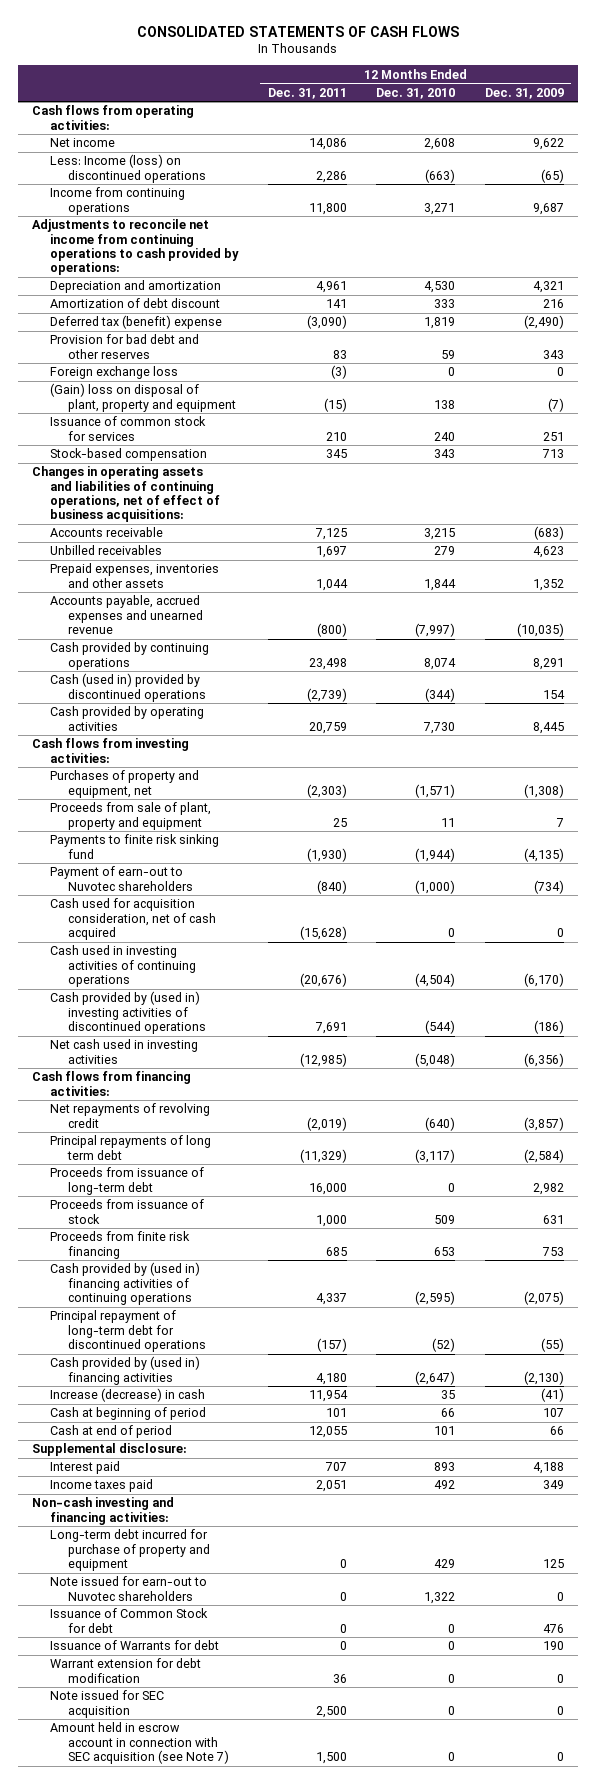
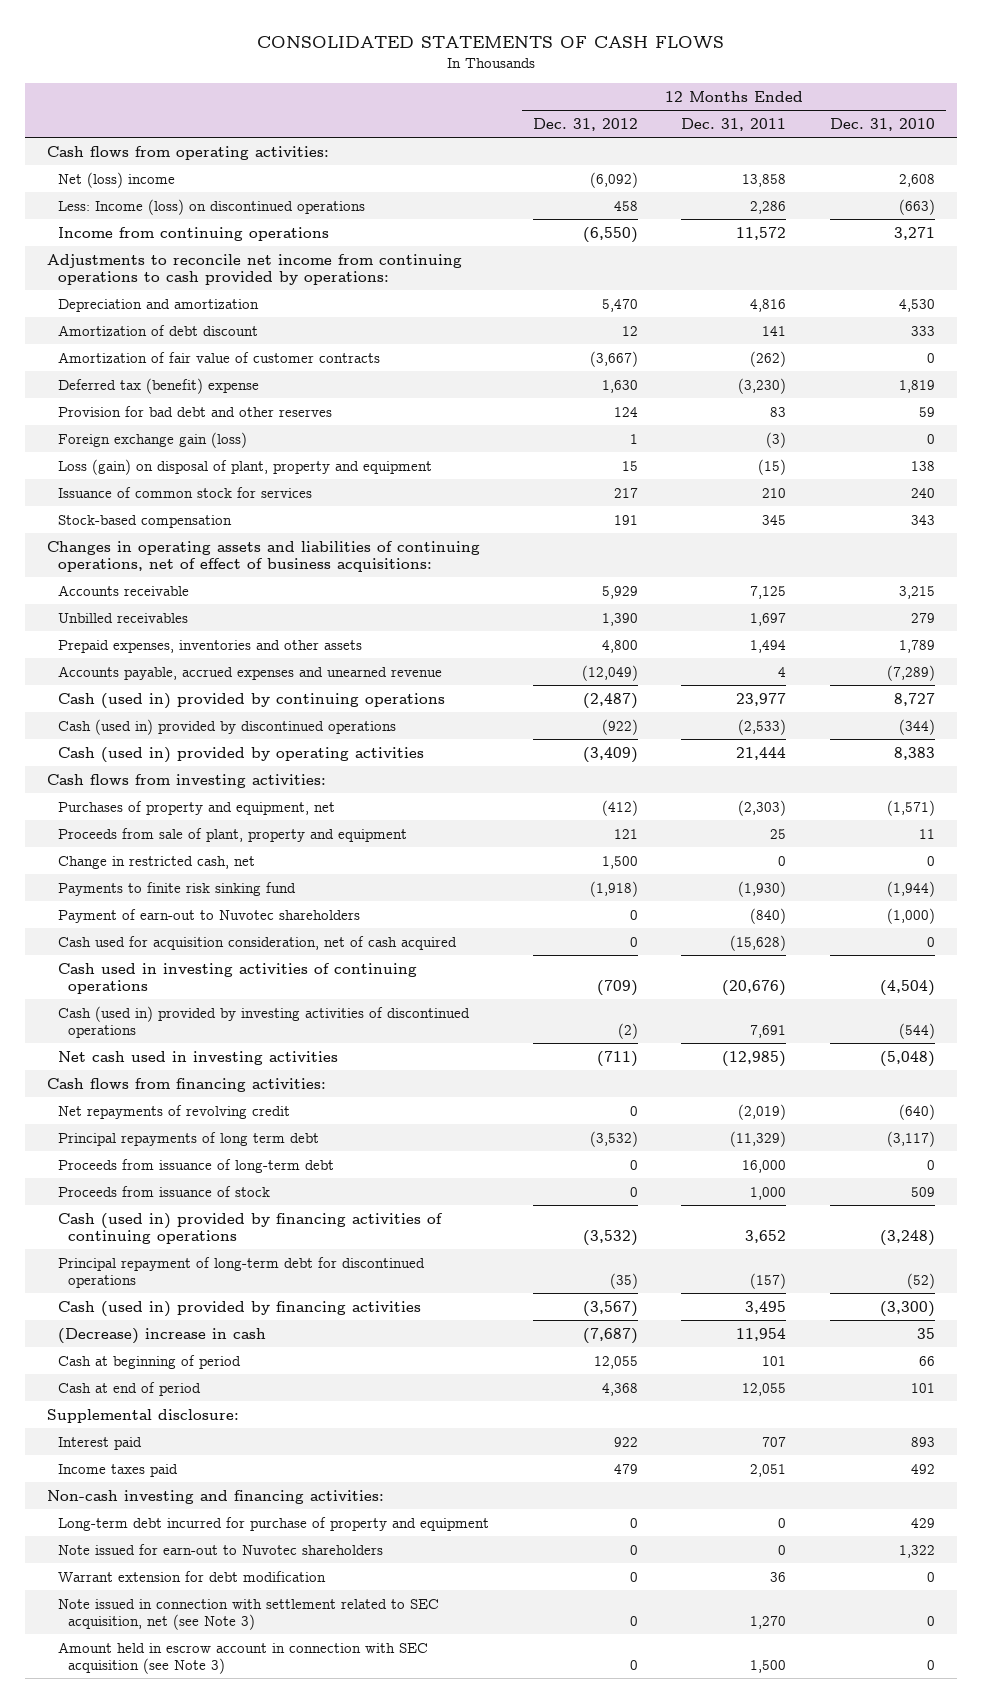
[484,87,564,99] Dec. 31, 2009 -> none
none -> [532,117,638,131] Dec. 31, 2012
[50,138,116,148] Net income -> [57,171,175,188] Net (loss) income
[308,138,347,151] 14,086 -> [742,173,787,187] 13,858
[308,202,347,215] 11,800 -> [736,226,787,240] 11,572
[315,281,347,294] 4,961 -> [750,298,787,312] 4,816
none -> [57,351,380,363] Amortization of fair value of customer contracts
[306,315,347,330] (3,090) -> [738,377,787,394] (3,230)
[50,366,179,380] Foreign exchange loss -> [57,431,247,448] Foreign exchange gain (loss)
[50,383,237,412] (Gain) loss on disposal of plant, property and equipment -> [57,458,432,475] Loss (gain) on disposal of plant, property and equipment
[315,578,348,591] 1,044 -> [750,639,787,653] 1,494
[424,578,457,591] 1,844 -> [899,639,936,653] 1,789
[316,622,347,637] (800) -> [778,666,787,677] 4
[415,622,456,637] (7,997) -> [887,664,936,681] (7,289)
[50,642,210,670] Cash provided by continuing operations -> [57,692,445,709] Cash (used in) provided by continuing operations
[308,657,347,670] 23,498 -> [736,692,787,706] 23,977
[424,657,457,670] 8,074 -> [894,692,936,706] 8,727
[306,687,347,702] (2,739) -> [738,718,787,735] (2,533)
[50,706,205,731] Cash provided by operating activities -> [57,746,424,763] Cash (used in) provided by operating activities
[308,721,347,734] 20,759 -> [736,746,787,760] 21,444
[423,721,456,734] 7,730 -> [894,746,936,760] 8,383
none -> [57,855,255,869] Change in restricted cash, net
[50,991,207,1034] Cash provided by (used in) investing activities of discontinued operations -> [57,1005,470,1038] Cash (used in) provided by investing activities of discontinued operations
[50,1231,191,1259] Proceeds from finite risk financing -> none
[50,1262,201,1305] Cash provided by (used in) financing activities of continuing operations -> [57,1212,443,1244] Cash (used in) provided by financing activities of continuing operations
[315,1292,347,1305] 4,337 -> [745,1229,787,1243] 3,652
[415,1290,456,1305] (2,595) -> [880,1229,936,1246] (3,248)
[50,1356,201,1385] Cash provided by (used in) financing activities -> [57,1300,421,1317] Cash (used in) provided by financing activities
[315,1372,347,1385] 4,180 -> [745,1300,787,1314] 3,495
[415,1370,456,1385] (2,647) -> [880,1300,936,1317] (3,300)
[50,1388,206,1403] Increase (decrease) in cash -> [57,1327,266,1344] (Decrease) increase in cash
[50,1608,209,1633] Issuance of Common Stock for debt -> none
[50,1640,220,1651] Issuance of Warrants for debt -> none
[50,1690,165,1718] Note issued for SEC acquisition -> none
none -> [57,1598,439,1630] Note issued in connection with settlement related to SEC acquisition, net (see Note 3)
[50,1722,230,1764] Amount held in escrow account in connection with SEC acquisition (see Note 7) -> [57,1641,428,1674] Amount held in escrow account in connection with SEC acquisition (see Note 3)

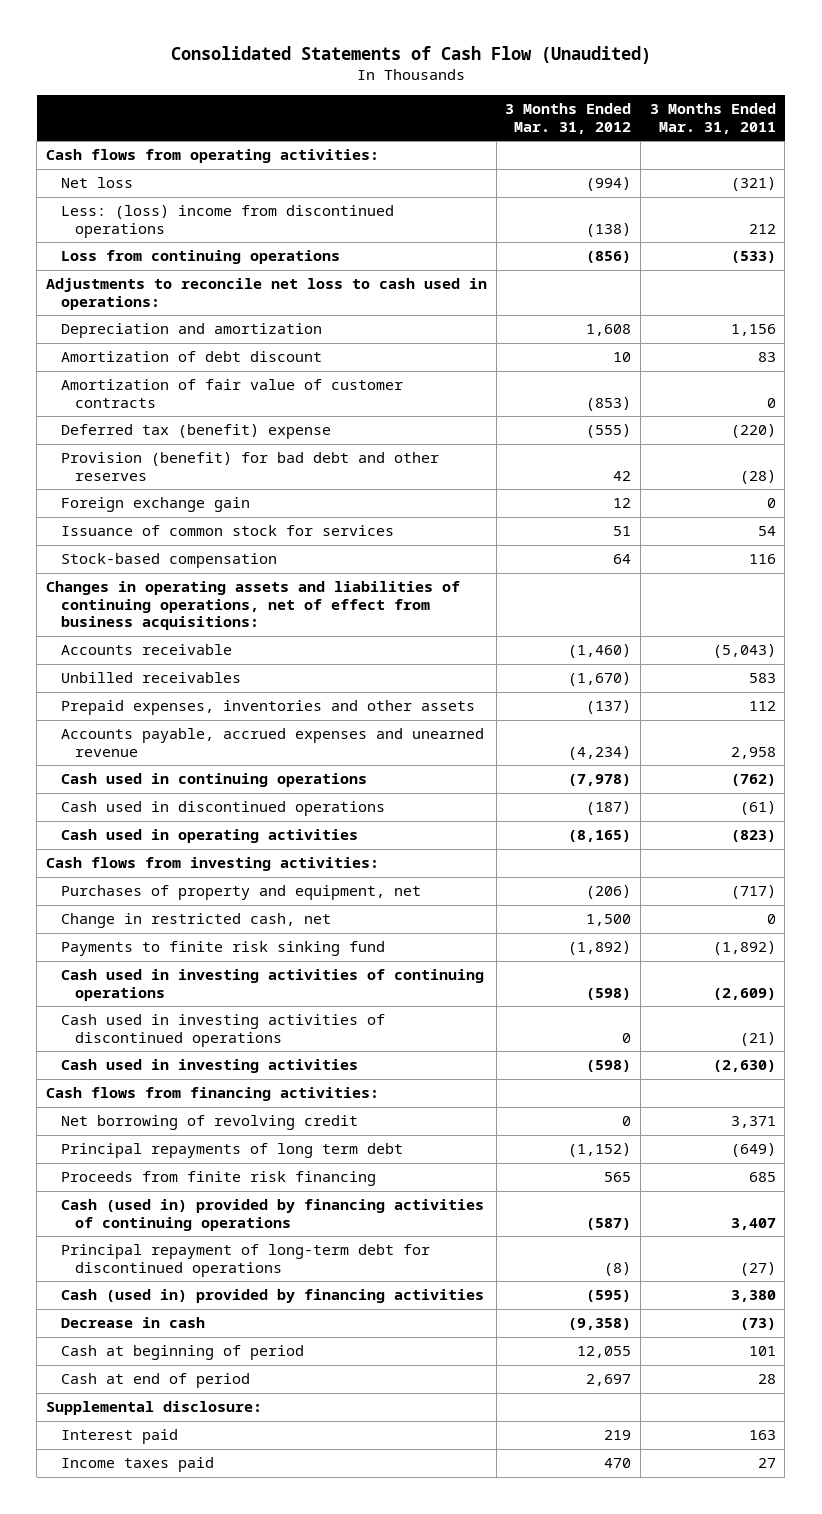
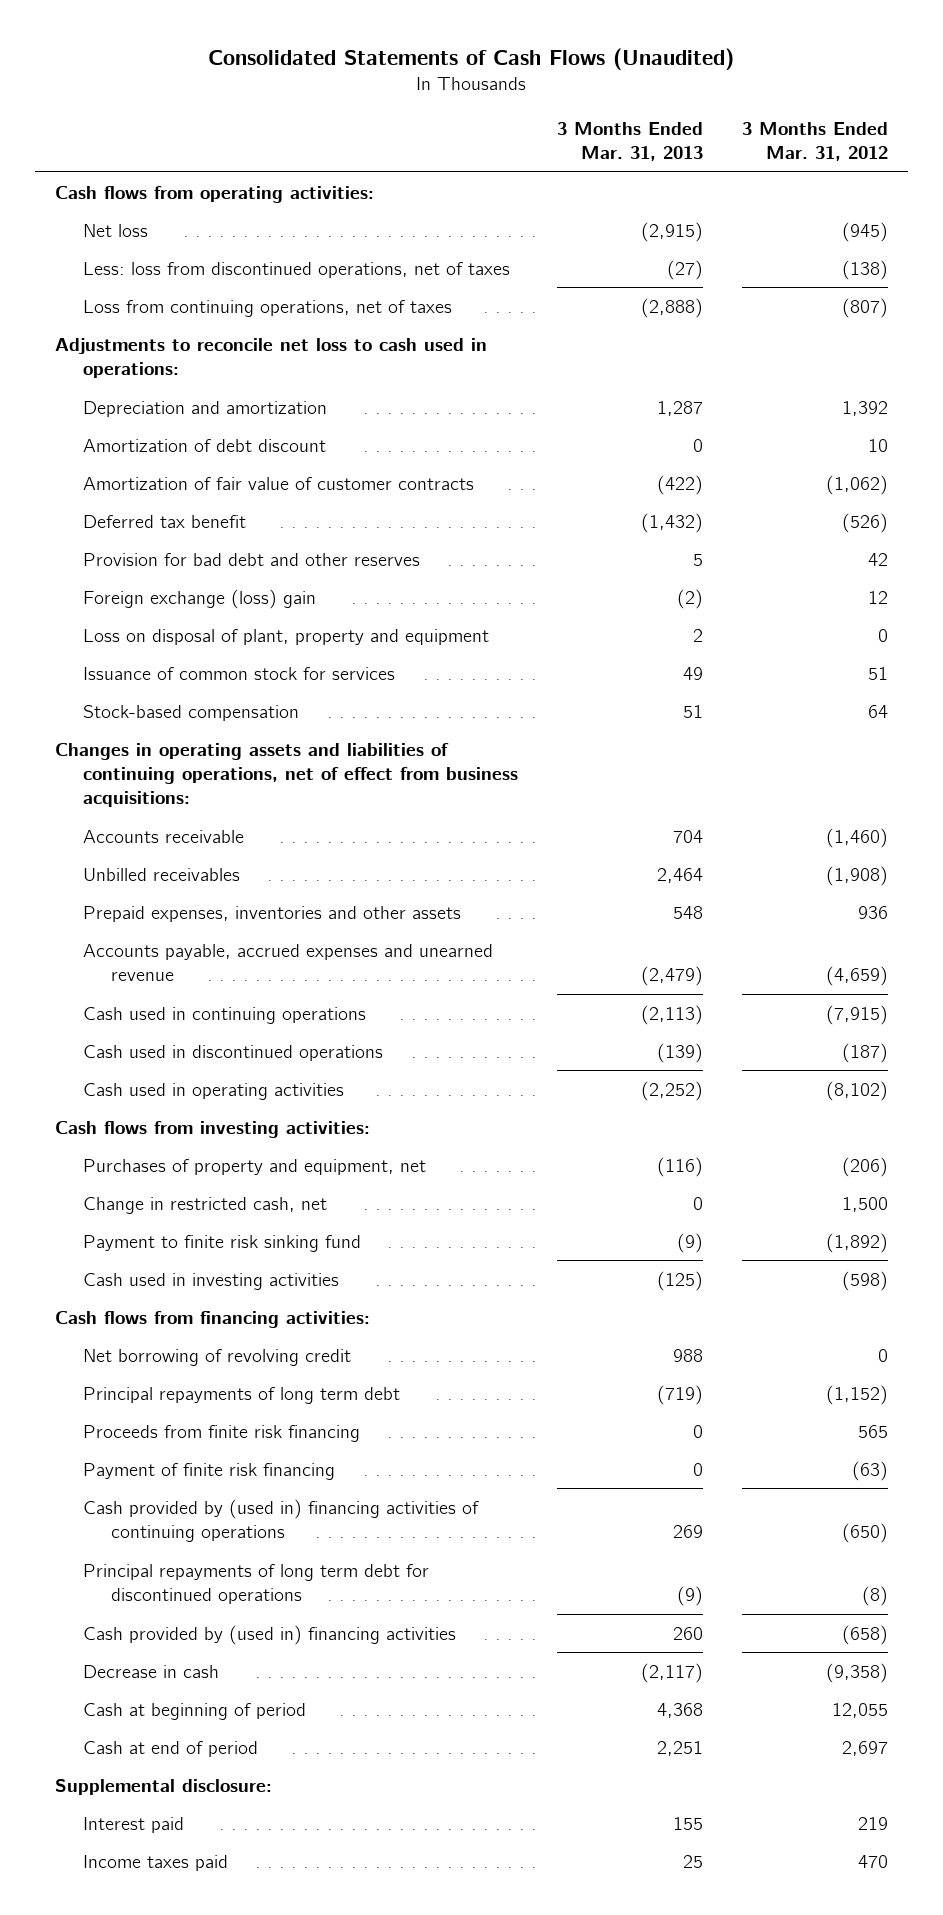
[170,46,651,65] Consolidated Statements of Cash Flow (Unaudited) -> [208,47,735,70] Consolidated Statements of Cash Flows (Unaudited)
[649,103,776,134] 3 Months Ended Mar. 31, 2011 -> none
none -> [556,122,703,162] 3 Months Ended Mar. 31, 2013
[586,177,632,192] (994) -> [841,221,888,242] (945)
[60,205,394,238] Less: (loss) income from discontinued operations -> [82,261,510,278] Less: loss from discontinued operations, net of taxes
[60,250,340,265] Loss from continuing operations -> [82,299,452,317] Loss from continuing operations, net of taxes
[586,251,632,264] (856) -> [841,297,888,318] (807)
[586,324,632,337] 1,608 -> [841,400,888,416] 1,392
[586,396,632,411] (853) -> [825,474,888,495] (1,062)
[60,424,331,440] Deferred tax (benefit) expense -> [82,514,246,528] Deferred tax benefit
[586,424,632,439] (555) -> [841,512,888,533] (526)
[60,452,439,481] Provision (benefit) for bad debt and other reserves -> [82,552,420,566] Provision for bad debt and other reserves
[60,497,250,513] Foreign exchange gain -> [82,588,316,609] Foreign exchange (loss) gain
none -> [82,628,489,645] Loss on disposal of plant, property and equipment
[568,672,632,687] (1,670) -> [825,865,888,886] (1,908)
[586,700,632,715] (137) -> [857,905,888,919] 936
[568,745,632,760] (4,234) -> [825,965,888,986] (4,659)
[568,774,632,787] (7,978) -> [825,1004,888,1025] (7,915)
[568,830,632,843] (8,165) -> [825,1080,888,1101] (8,102)
[60,969,484,1001] Cash used in investing activities of continuing operations -> none
[60,1014,385,1047] Cash used in investing activities of discontinued operations -> none
[60,941,385,957] Payments to finite risk sinking fund -> [82,1234,361,1252] Payment to finite risk sinking fund
none -> [82,1462,335,1480] Payment of finite risk financing
[60,1199,484,1231] Cash (used in) provided by financing activities of continuing operations -> [82,1498,479,1542] Cash provided by (used in) financing activities of continuing operations
[586,1217,632,1230] (587) -> [841,1522,888,1543] (650)
[60,1244,430,1277] Principal repayment of long-term debt for discontinued operations -> [82,1563,429,1604] Principal repayments of long term debt for discontinued operations
[60,1289,484,1304] Cash (used in) provided by financing activities -> [82,1624,456,1645] Cash provided by (used in) financing activities
[586,1290,632,1303] (595) -> [841,1624,888,1645] (658)

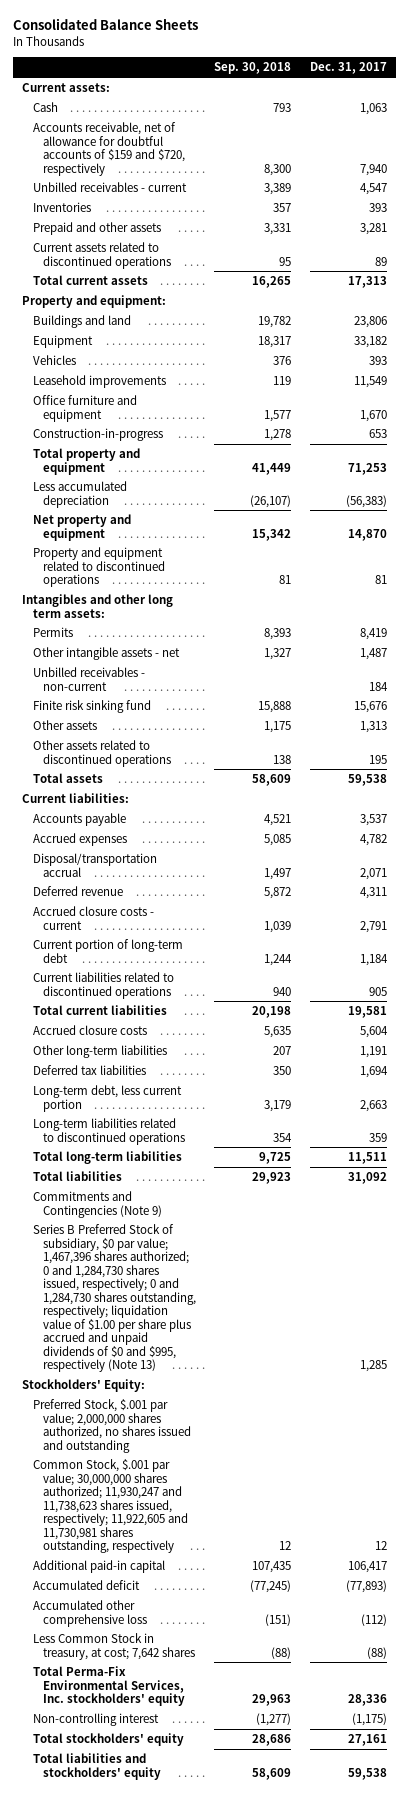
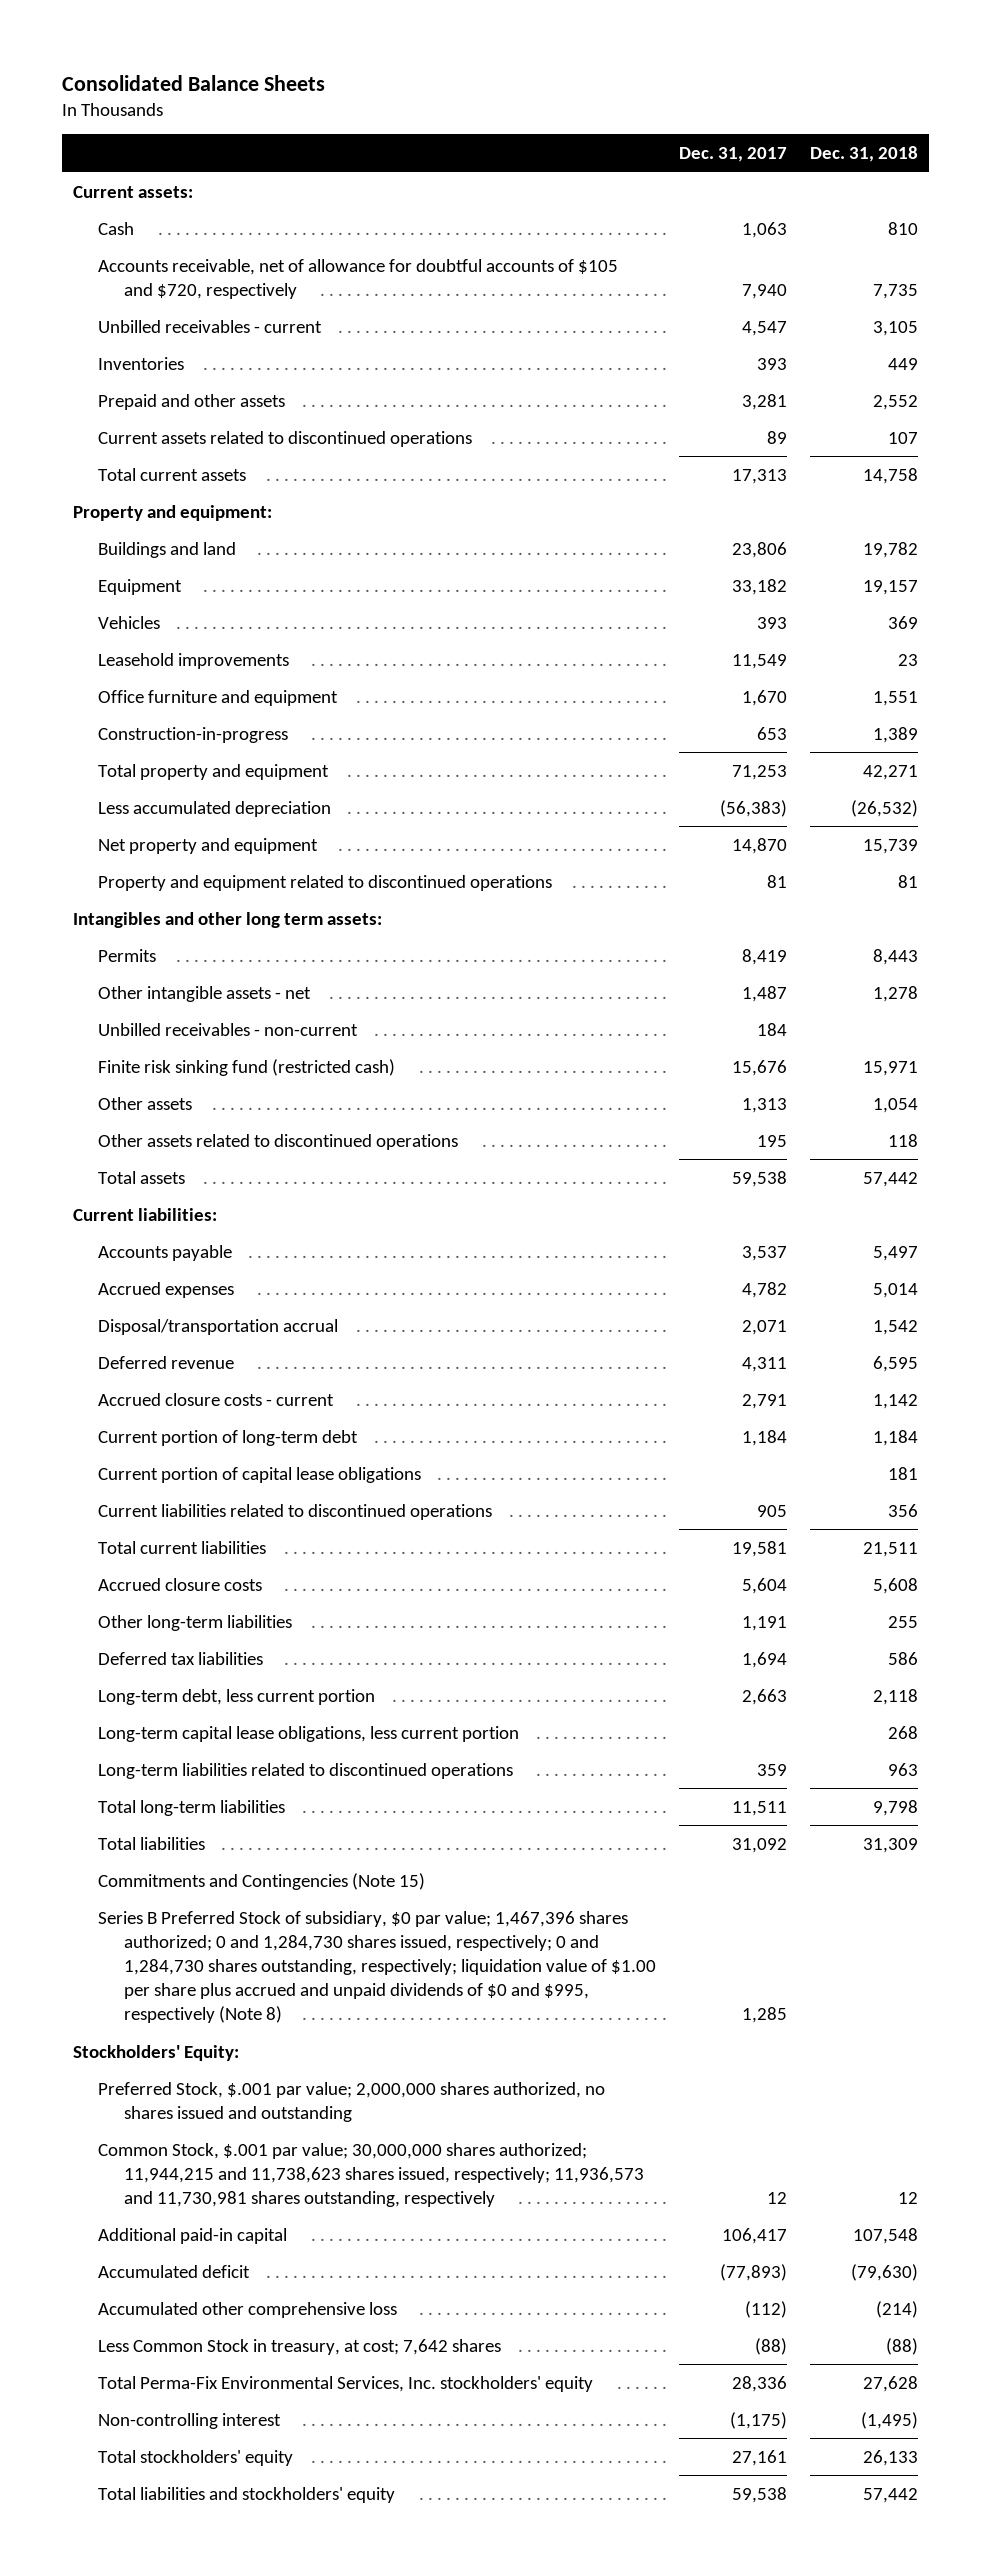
[214,62,292,75] Sep. 30, 2018 -> none
none -> [809,146,918,163] Dec. 31, 2018
[32,122,186,176] Accounts receivable, net of allowance for doubtful accounts of $159 and $720, respectively -> [98,258,619,299] Accounts receivable, net of allowance for doubtful accounts of $105 and $720, respectively
[32,700,151,714] Finite risk sinking fund -> [98,1058,396,1076] Finite risk sinking fund (restricted cash)
none -> [98,1466,422,1483] Current portion of capital lease obligations
none -> [98,1725,520,1742] Long-term capital lease obligations, less current portion
[32,1191,163,1218] Commitments and Contingencies (Note 9) -> [98,1872,426,1890] Commitments and Contingencies (Note 15)
[32,1224,197,1373] Series B Preferred Stock of subsidiary, $0 par value; 1,467,396 shares authorized; 0 and 1,284,730 shares issued, respectively; 0 and 1,284,730 shares outstanding, respectively; liquidation value of $1.00 per share plus accrued and unpaid dividends of $0 and $995, respectively (Note 13) -> [98,1910,656,2024] Series B Preferred Stock of subsidiary, $0 par value; 1,467,396 shares authorized; 0 and 1,284,730 shares issued, respectively; 0 and 1,284,730 shares outstanding, respectively; liquidation value of $1.00 per share plus accrued and unpaid dividends of $0 and $995, respectively (Note 8)
[32,1459,189,1554] Common Stock, $.001 par value; 30,000,000 shares authorized; 11,930,247 and 11,738,623 shares issued, respectively; 11,922,605 and 11,730,981 shares outstanding, respectively -> [98,2142,644,2208] Common Stock, $.001 par value; 30,000,000 shares authorized; 11,944,215 and 11,738,623 shares issued, respectively; 11,936,573 and 11,730,981 shares outstanding, respectively

